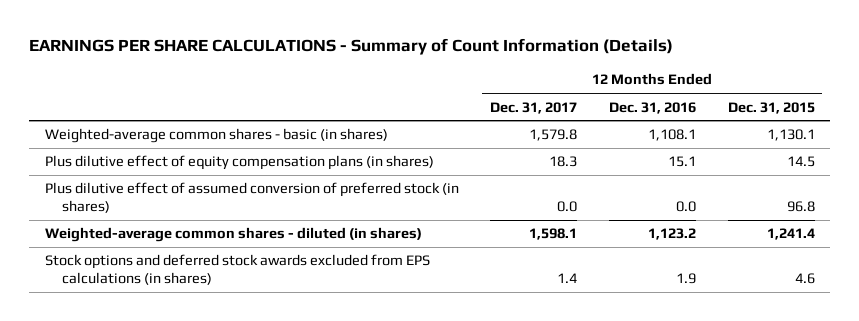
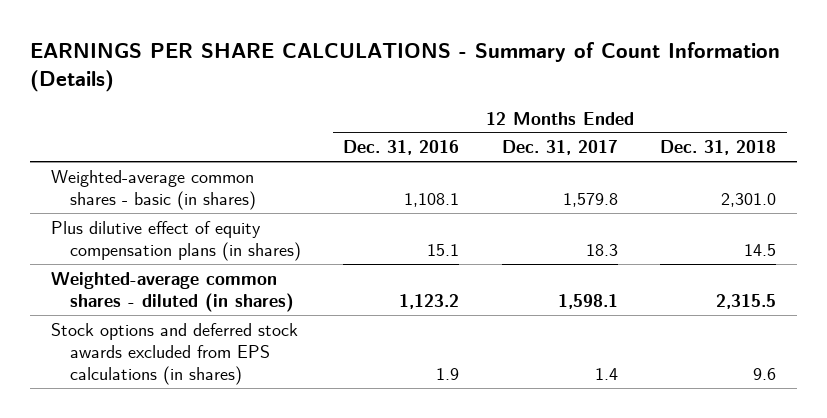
[727,101,815,114] Dec. 31, 2015 -> none
none -> [660,140,777,156] Dec. 31, 2018
[44,182,459,214] Plus dilutive effect of assumed conversion of preferred stock (in shares) -> none

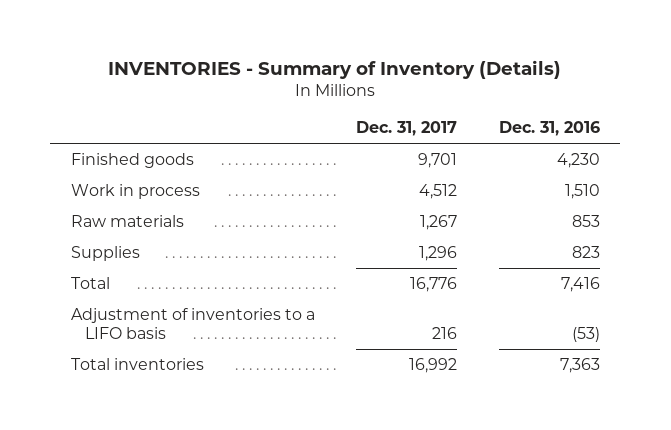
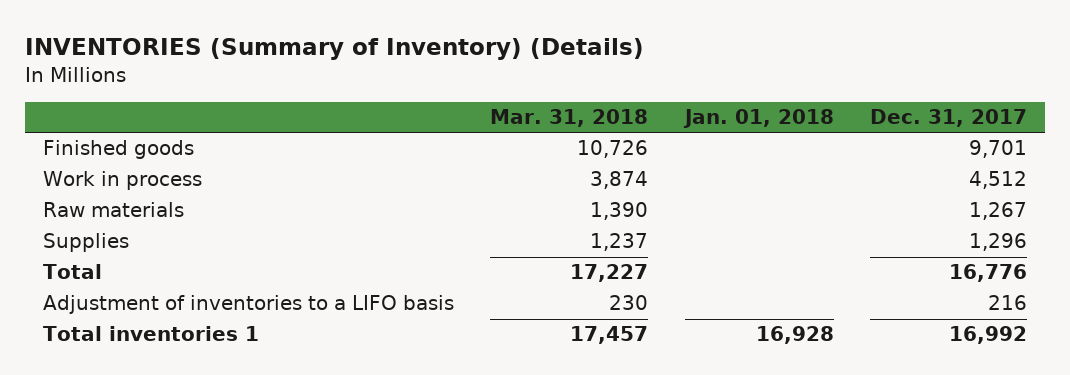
[108,59,562,79] INVENTORIES - Summary of Inventory (Details) -> [24,38,644,61] INVENTORIES (Summary of Inventory) (Details)
[498,121,600,137] Dec. 31, 2016 -> none
none -> [490,109,649,128] Mar. 31, 2018
none -> [682,109,834,129] Jan. 01, 2018
[70,357,204,370] Total inventories -> [43,326,260,342] Total inventories 1

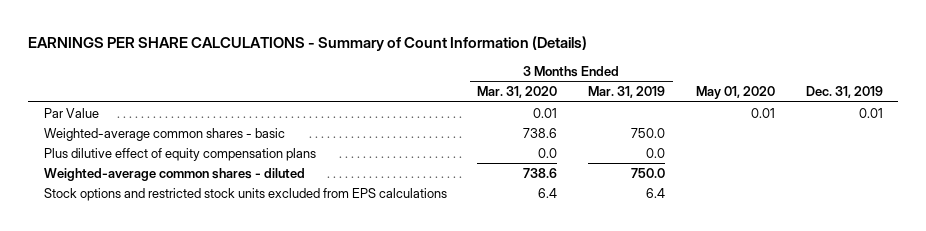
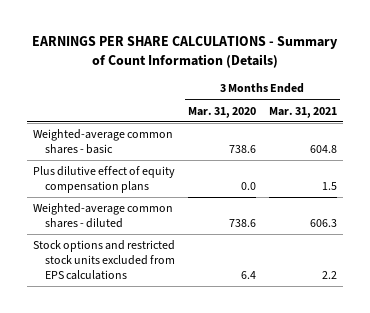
[588,86,666,99] Mar. 31, 2019 -> none
[695,86,775,100] May 01, 2020 -> none
[805,86,883,99] Dec. 31, 2019 -> none
none -> [268,106,337,118] Mar. 31, 2021
[43,107,99,118] Par Value -> none

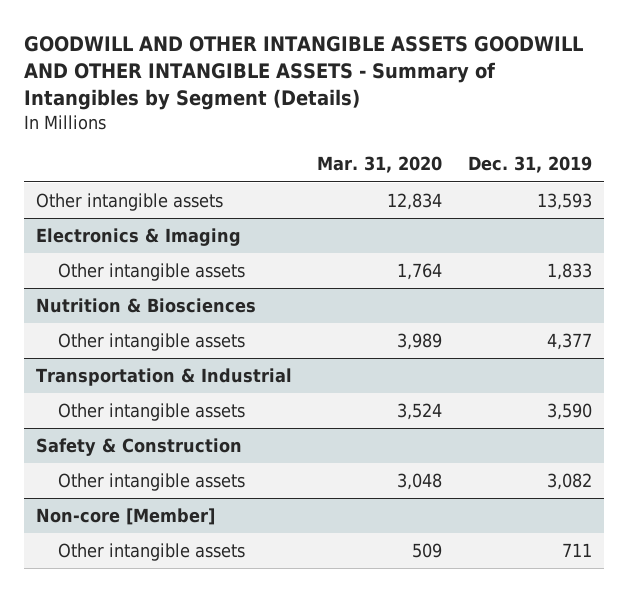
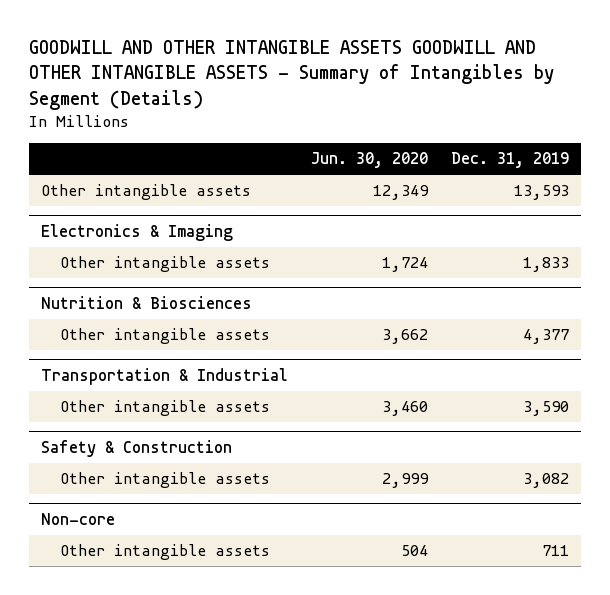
[317,156,443,174] Mar. 31, 2020 -> none
none -> [311,152,429,169] Jun. 30, 2020
[36,508,216,526] Non-core [Member] -> [40,513,115,526] Non-core

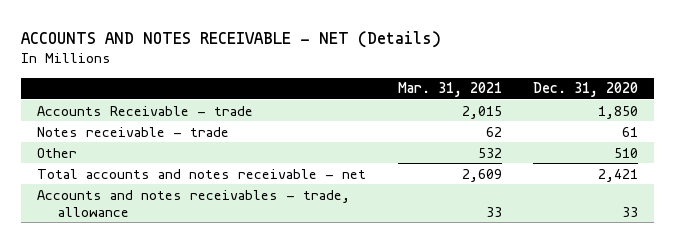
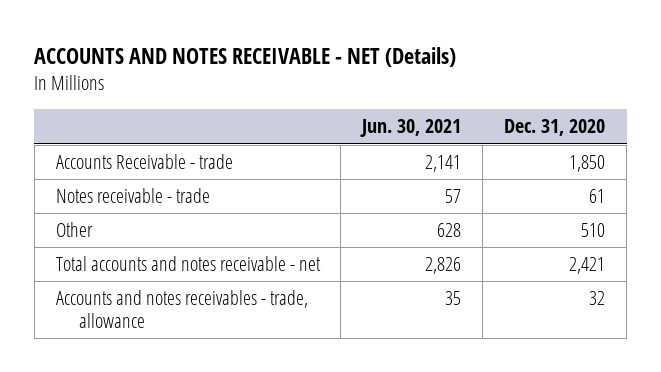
[397,82,502,98] Mar. 31, 2021 -> none
none -> [360,119,462,138] Jun. 30, 2021
[622,206,639,217] 33 -> [589,290,606,305] 32

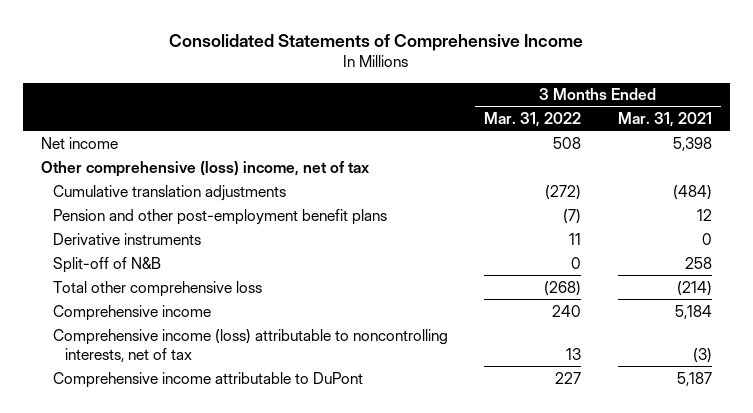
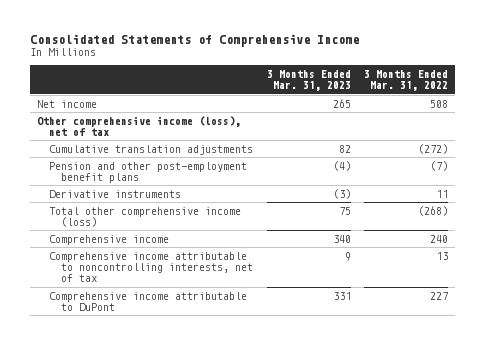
[617,112,712,128] Mar. 31, 2021 -> none
none -> [266,69,351,92] 3 Months Ended Mar. 31, 2023
[41,160,371,177] Other comprehensive (loss) income, net of tax -> [36,115,241,136] Other comprehensive income (loss), net of tax
[53,256,162,273] Split-off of N&B -> none
[53,280,263,297] Total other comprehensive loss -> [49,206,242,227] Total other comprehensive income (loss)
[53,328,449,362] Comprehensive income (loss) attributable to noncontrolling interests, net of tax -> [49,251,254,283] Comprehensive income attributable to noncontrolling interests, net of tax

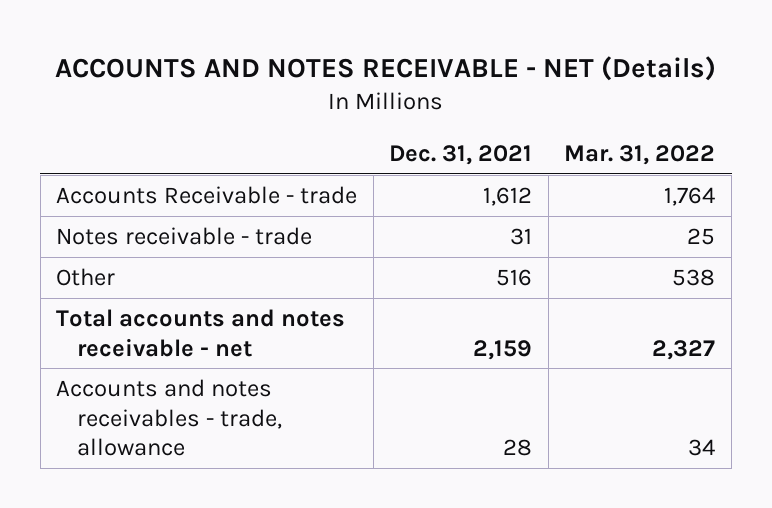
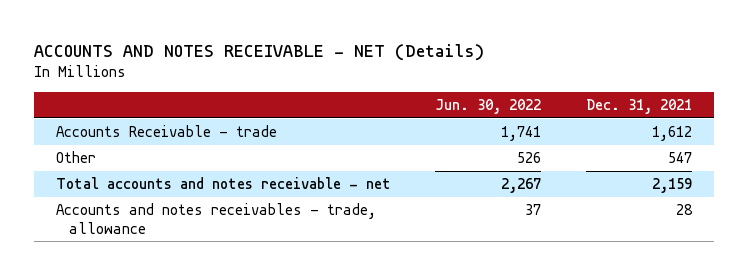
[564,144,716,165] Mar. 31, 2022 -> none
none -> [435,99,542,115] Jun. 30, 2022
[56,226,313,245] Notes receivable - trade -> none
[496,268,533,286] 516 -> [668,151,693,163] 547

